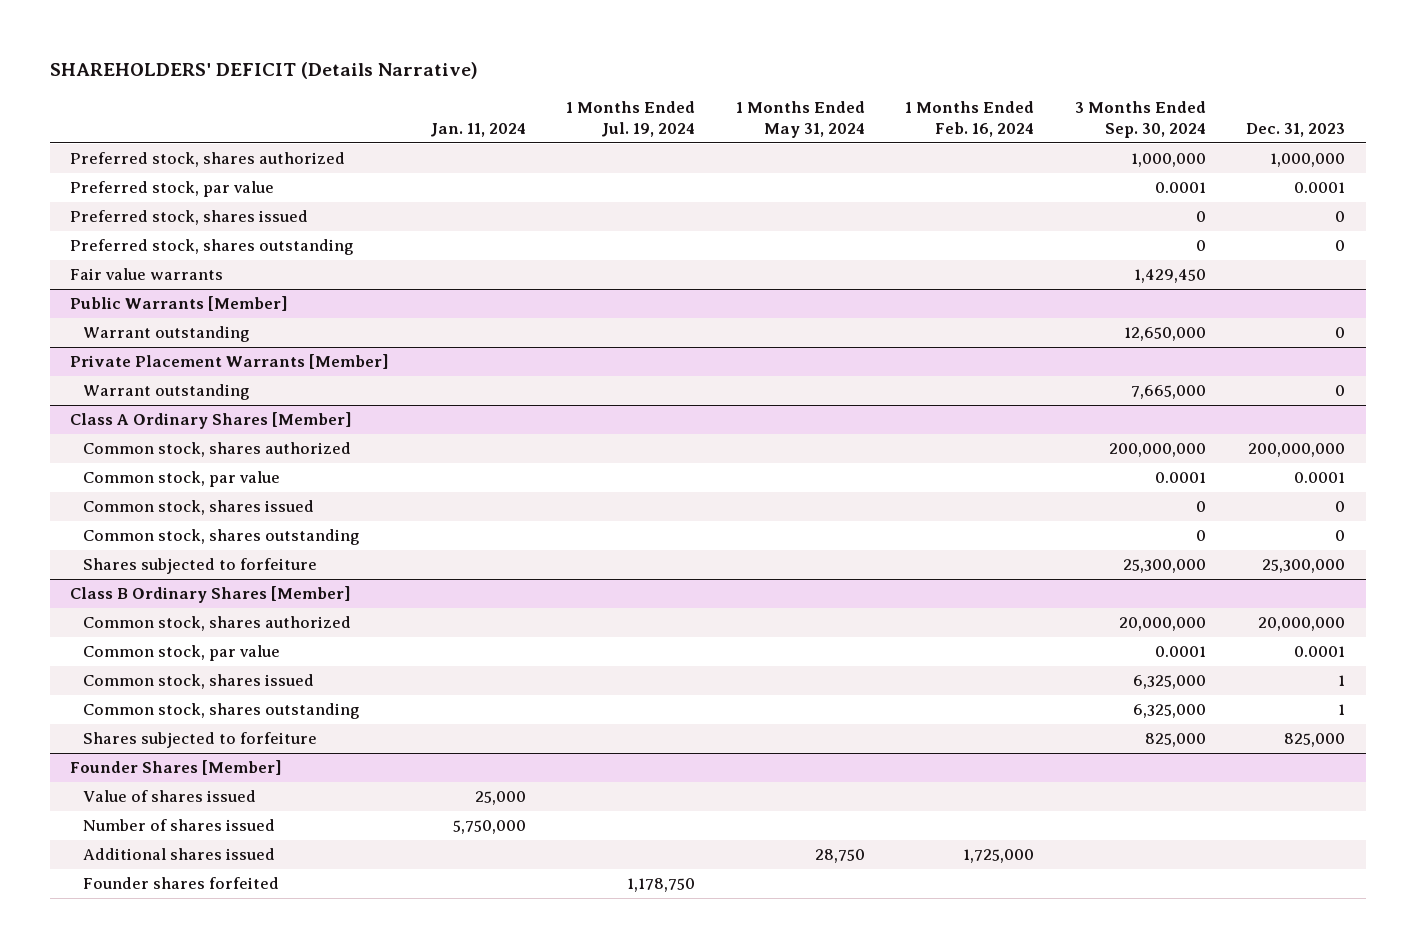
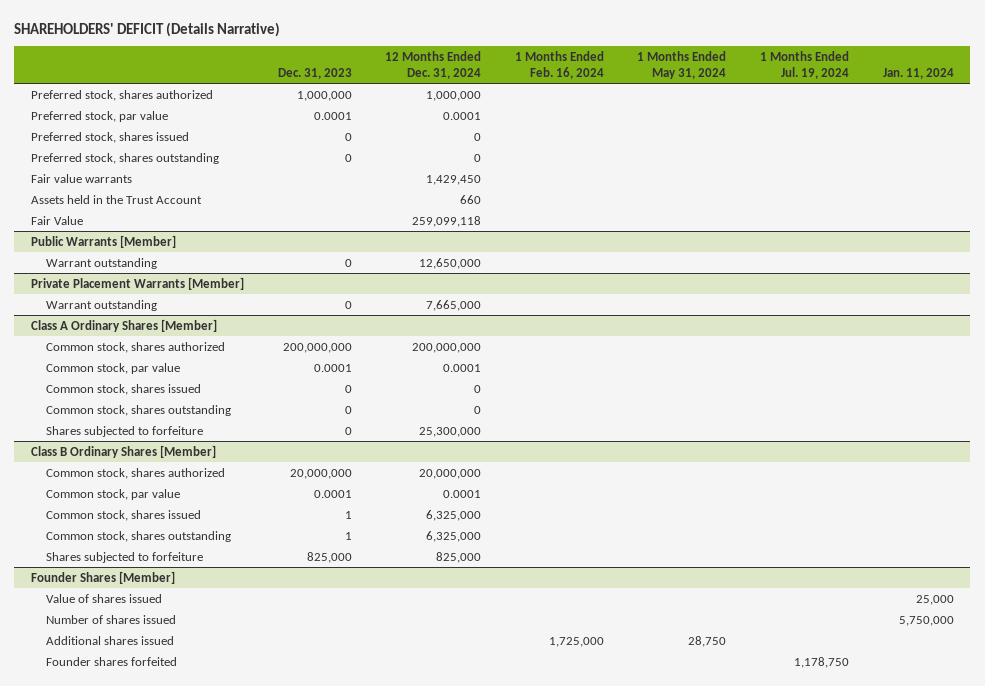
[1074,101,1206,139] 3 Months Ended Sep. 30, 2024 -> none
none -> [385,51,482,79] 12 Months Ended Dec. 31, 2024
none -> [31,194,203,204] Assets held in the Trust Account
none -> [31,215,84,225] Fair Value
[1262,559,1346,574] 25,300,000 -> [344,426,352,435] 0

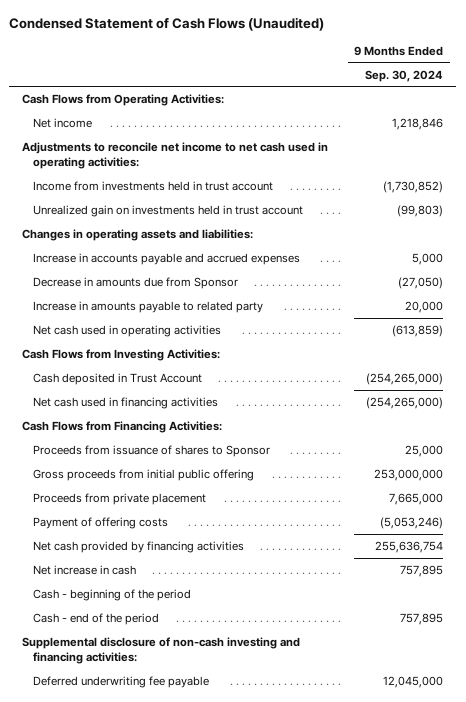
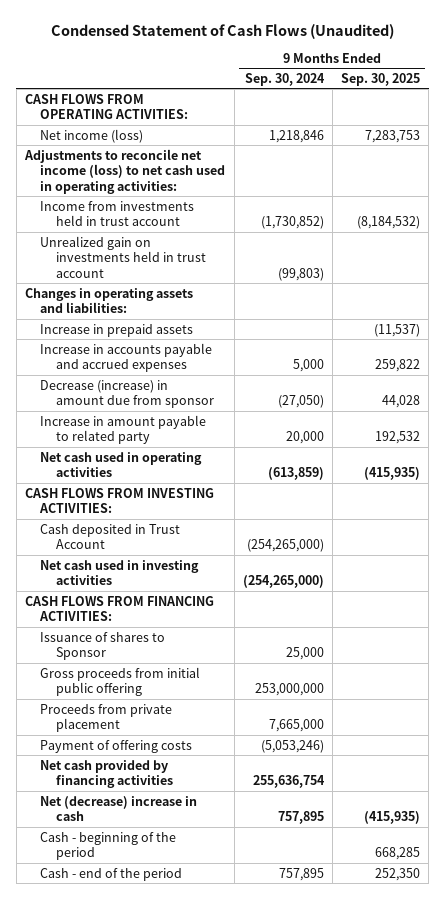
none -> [341,72,421,86] Sep. 30, 2025
[22,93,225,106] Cash Flows from Operating Activities: -> [24,93,189,120] CASH FLOWS FROM OPERATING ACTIVITIES:
[32,117,92,128] Net income -> [40,128,144,143] Net income (loss)
[22,141,329,169] Adjustments to reconcile net income to net cash used in operating activities: -> [23,148,226,194] Adjustments to reconcile net income (loss) to net cash used in operating activities:
none -> [40,323,194,337] Increase in prepaid assets
[32,276,238,289] Decrease in amounts due from Sponsor -> [40,379,215,409] Decrease (increase) in amount due from sponsor
[32,300,263,313] Increase in amounts payable to related party -> [40,414,207,445] Increase in amount payable to related party
[22,348,221,361] Cash Flows from Investing Activities: -> [24,487,214,514] CASH FLOWS FROM INVESTING ACTIVITIES:
[32,396,218,409] Net cash used in financing activities -> [40,559,200,586] Net cash used in investing activities
[22,420,223,433] Cash Flows from Financing Activities: -> [24,595,214,622] CASH FLOWS FROM FINANCING ACTIVITIES:
[32,444,270,457] Proceeds from issuance of shares to Sponsor -> [40,631,166,661] Issuance of shares to Sponsor
[32,564,136,575] Net increase in cash -> [40,795,198,822] Net (decrease) increase in cash
[22,636,301,664] Supplemental disclosure of non-cash investing and financing activities: -> none
[32,675,209,688] Deferred underwriting fee payable -> none

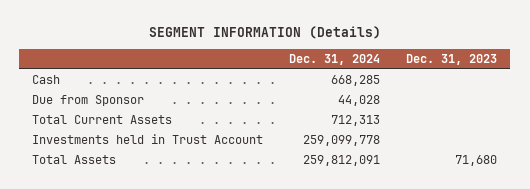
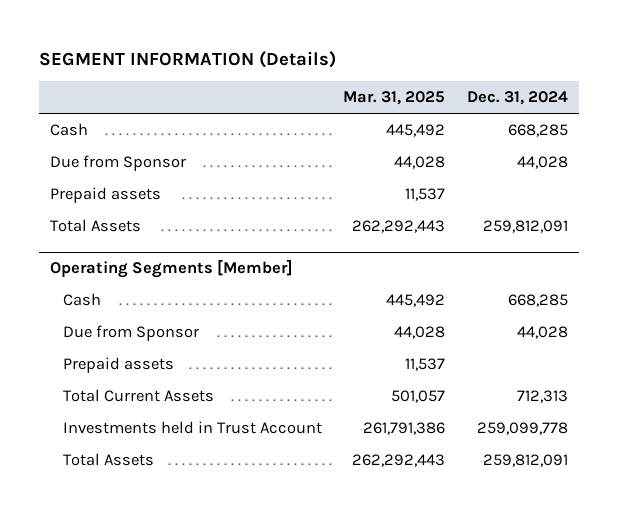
[406,53,498,65] Dec. 31, 2023 -> none
none -> [343,91,446,106] Mar. 31, 2025
none -> [50,187,162,204] Prepaid assets
none -> [50,219,142,233] Total Assets
none -> [50,259,294,279] Operating Segments [Member]
none -> [62,293,101,307] Cash
none -> [62,325,199,342] Due from Sponsor
none -> [62,357,174,374] Prepaid assets

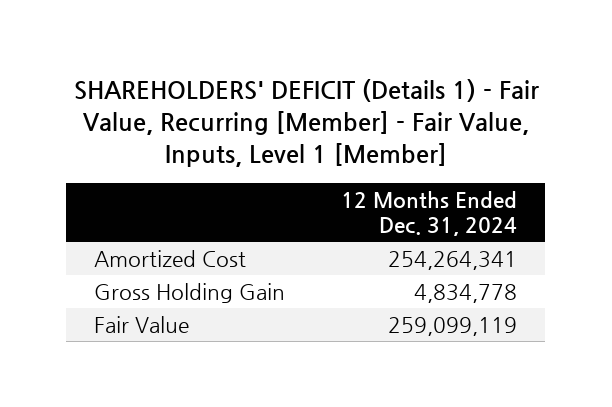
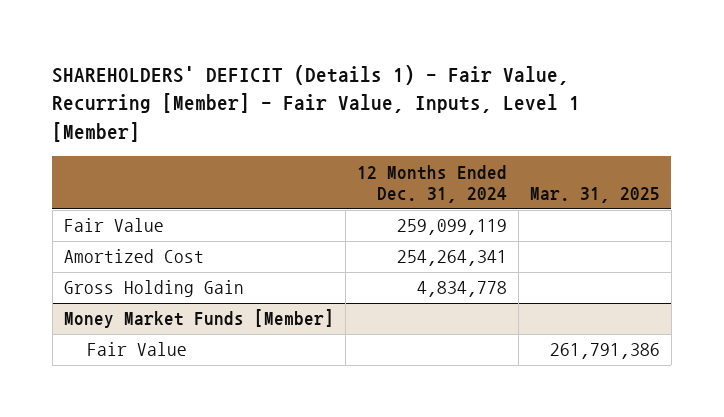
none -> [529,187,660,204] Mar. 31, 2025
[94,315,190,333] Fair Value -> [63,218,164,233] Fair Value
none -> [63,309,334,329] Money Market Funds [Member]
none -> [87,342,188,357] Fair Value

